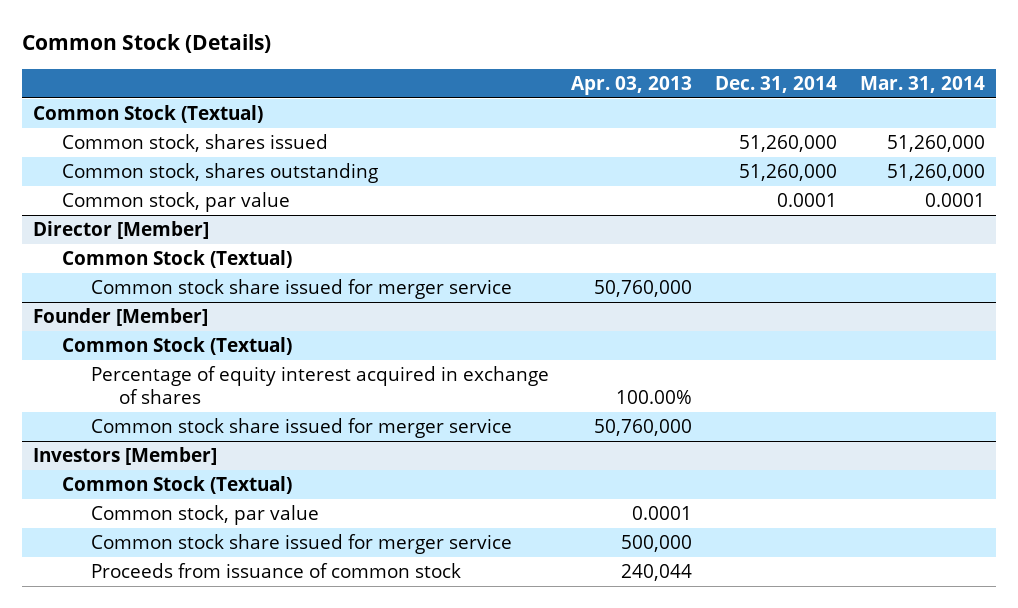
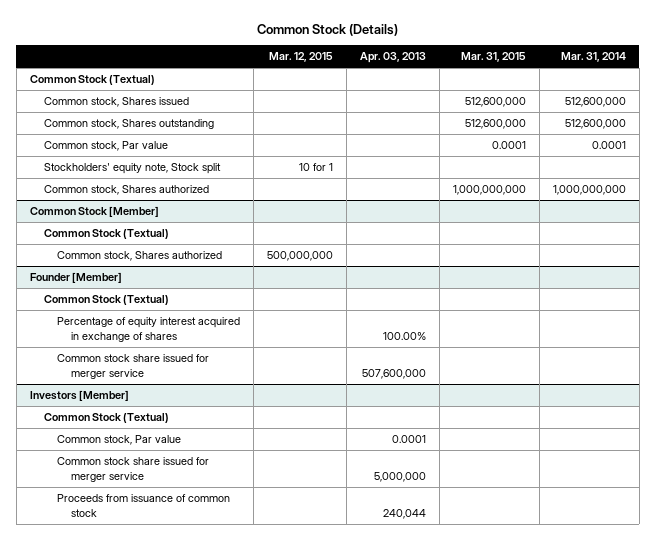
[715,75,838,93] Dec. 31, 2014 -> none
none -> [269,52,334,63] Mar. 12, 2015
none -> [460,52,526,63] Mar. 31, 2015
[33,220,210,239] Director [Member] -> none
[62,249,293,268] Common Stock (Textual) -> none
[90,278,512,299] Common stock share issued for merger service -> none
[62,133,329,152] Common stock, shares issued -> [43,97,189,108] Common stock, Shares issued
[886,134,985,152] 51,260,000 -> [564,97,626,108] 512,600,000
[62,162,379,183] Common stock, shares outstanding -> [43,119,214,130] Common stock, Shares outstanding
[886,163,985,181] 51,260,000 -> [564,119,626,130] 512,600,000
[62,191,291,212] Common stock, par value -> [43,141,168,152] Common stock, Par value
none -> [43,163,221,175] Stockholders' equity note, Stock split
none -> [43,185,209,196] Common stock, Shares authorized
none -> [29,206,159,218] Common Stock [Member]
none -> [43,229,169,240] Common Stock (Textual)
none -> [57,251,223,262] Common stock, Shares authorized
[594,418,693,436] 50,760,000 -> [362,368,427,379] 507,600,000
[90,504,319,525] Common stock, par value -> [57,435,182,446] Common stock, Par value
[621,534,693,552] 500,000 -> [374,471,427,482] 5,000,000

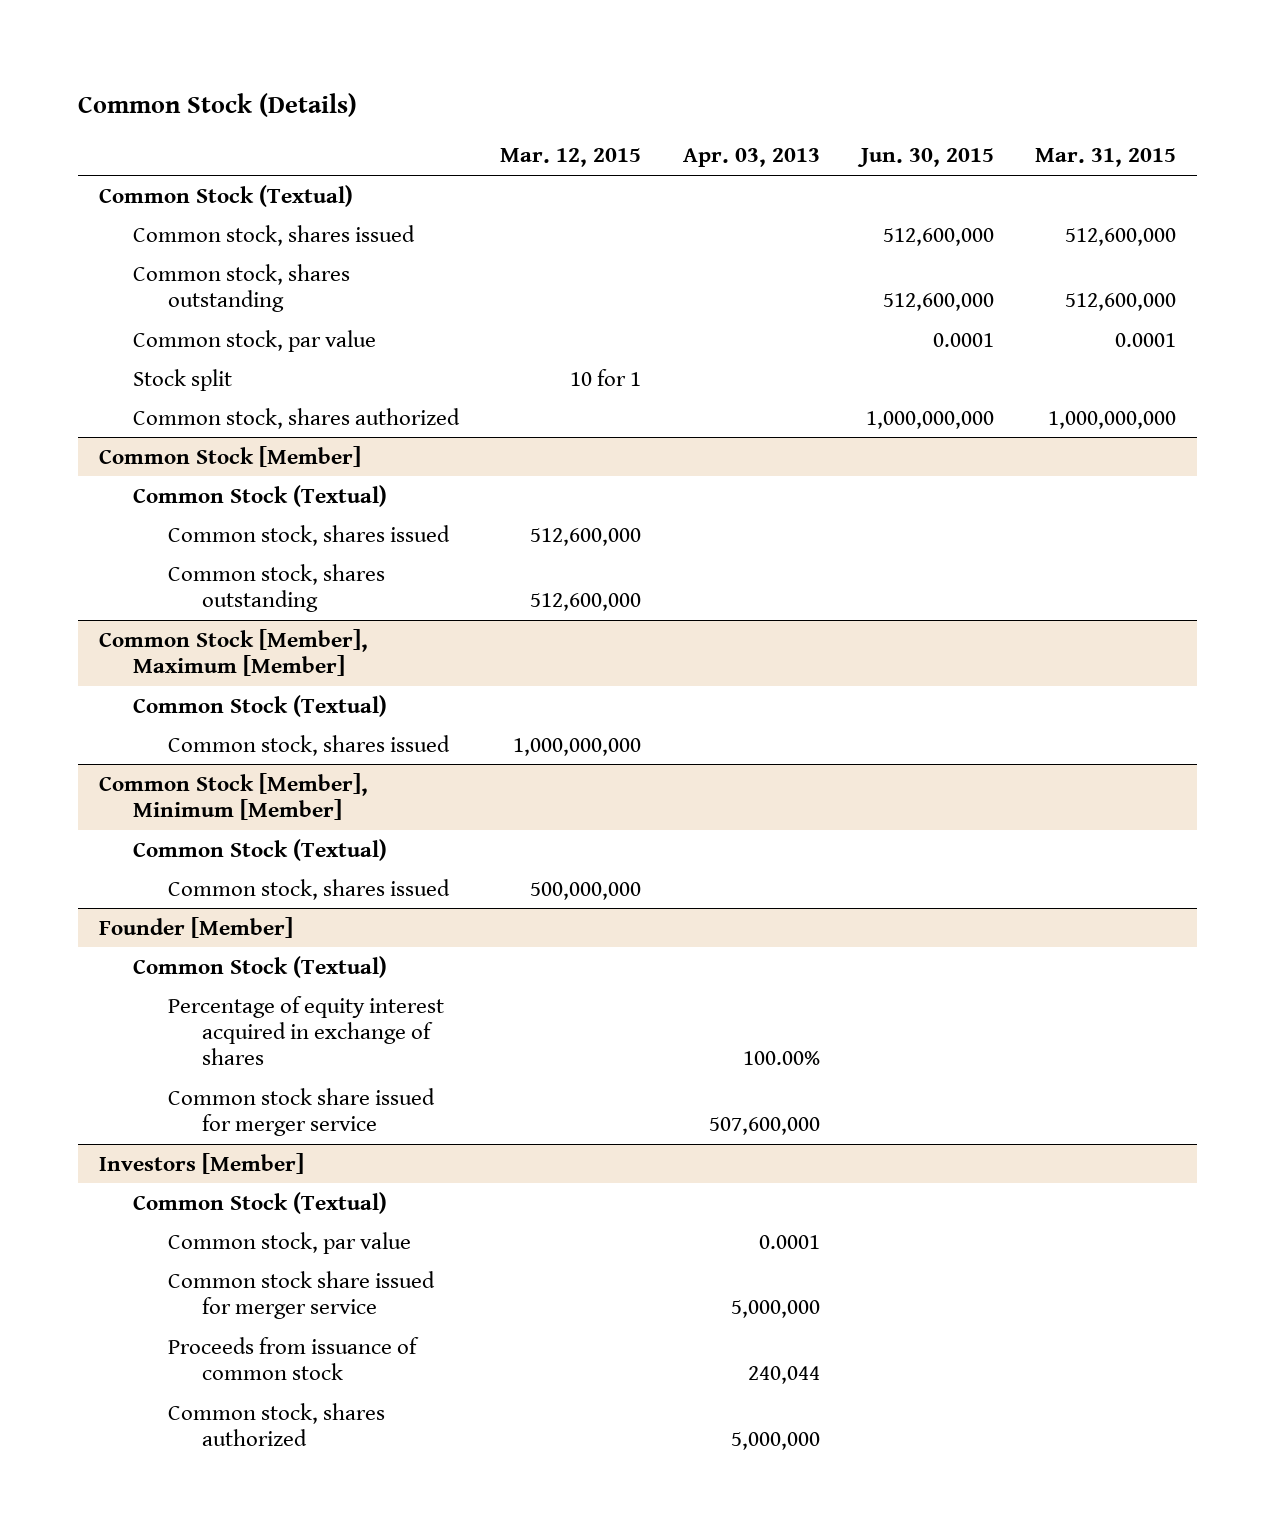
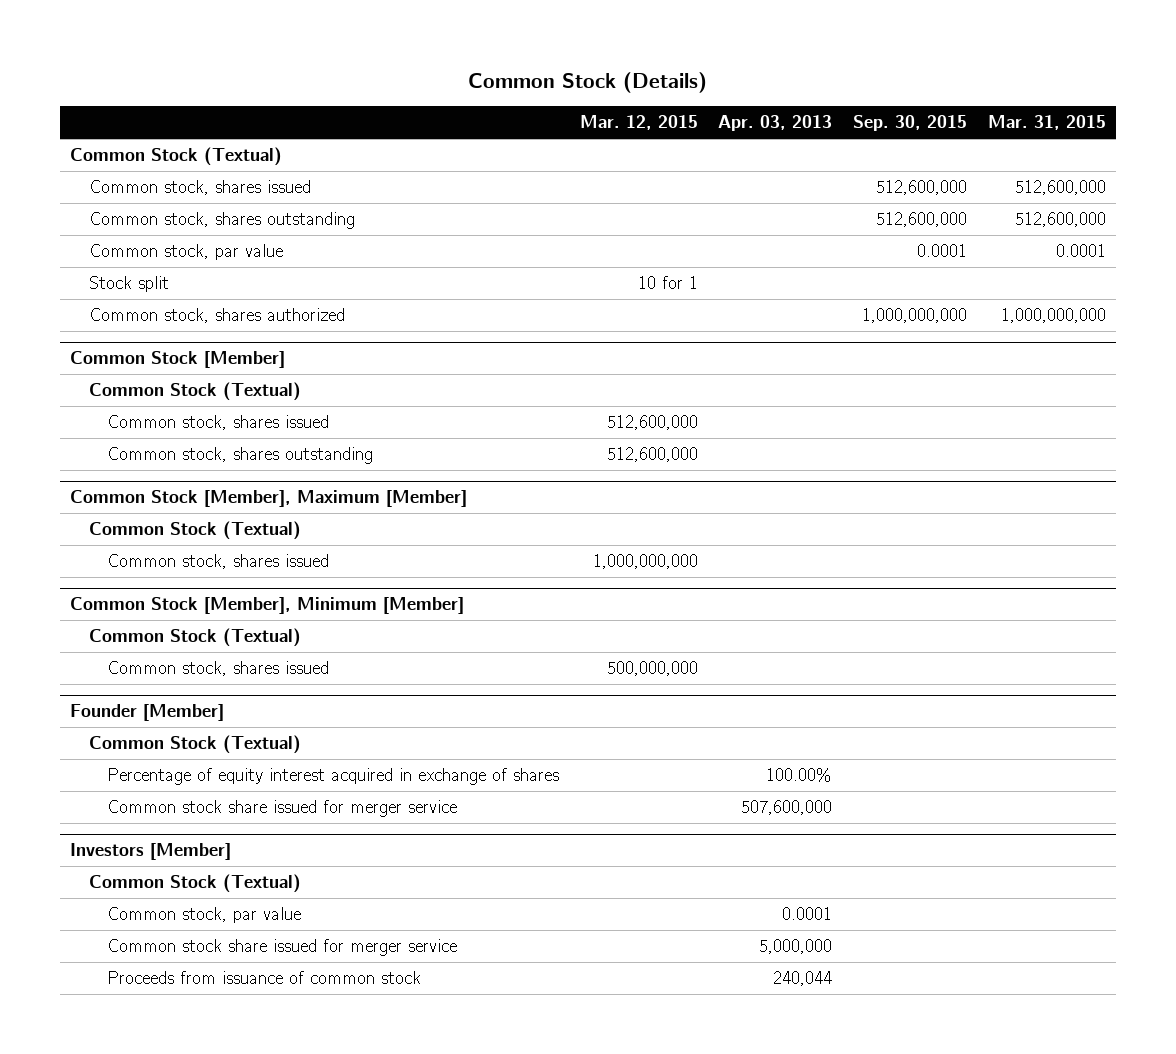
[856,148,994,168] Jun. 30, 2015 -> none
none -> [853,115,968,132] Sep. 30, 2015
[167,1402,385,1447] Common stock, shares authorized -> none

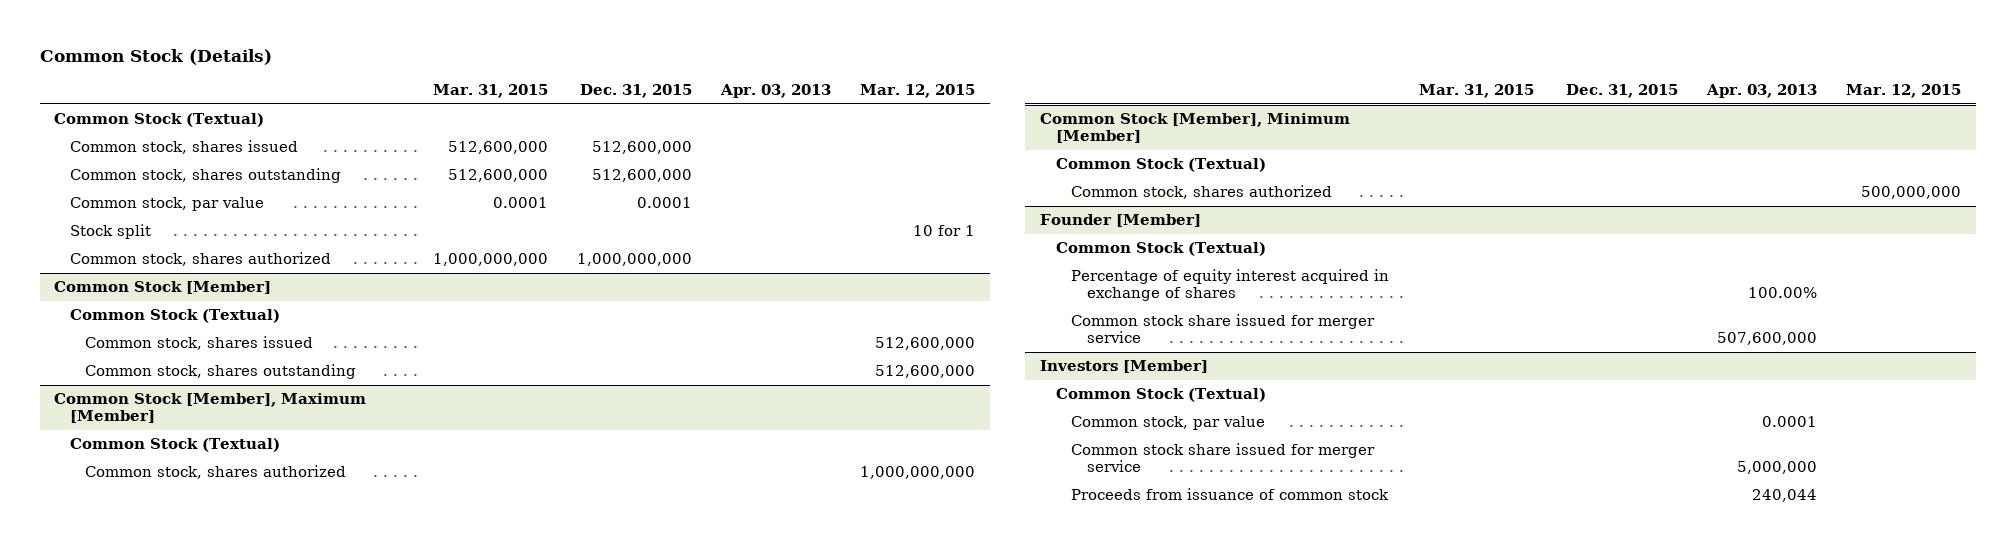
[853,115,968,132] Sep. 30, 2015 -> none
none -> [579,84,692,99] Dec. 31, 2015
[107,554,330,570] Common stock, shares issued -> [85,465,347,480] Common stock, shares authorized
[107,661,330,677] Common stock, shares issued -> [1071,185,1333,200] Common stock, shares authorized

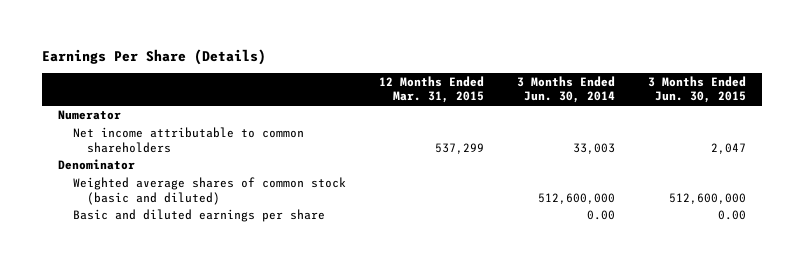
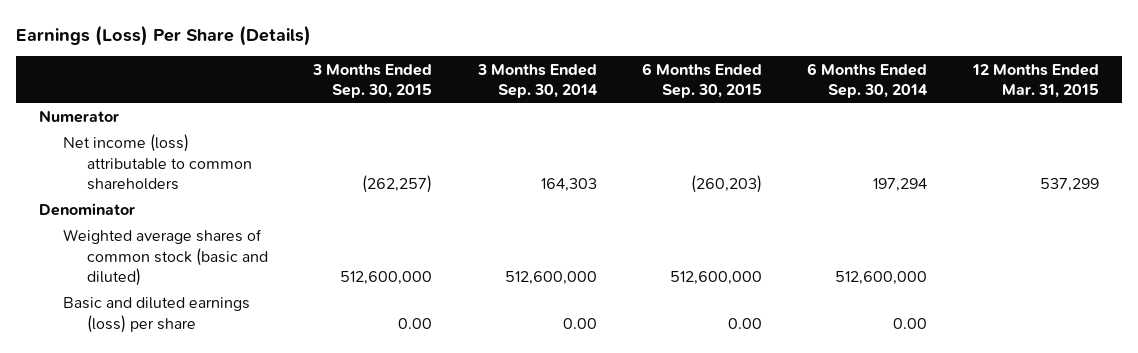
[41,48,266,65] Earnings Per Share (Details) -> [15,24,311,46] Earnings (Loss) Per Share (Details)
[516,75,615,104] 3 Months Ended Jun. 30, 2014 -> none
[647,75,746,104] 3 Months Ended Jun. 30, 2015 -> none
none -> [312,63,433,99] 3 Months Ended Sep. 30, 2015
none -> [476,63,598,99] 3 Months Ended Sep. 30, 2014
none -> [642,62,763,99] 6 Months Ended Sep. 30, 2015
none -> [807,62,929,99] 6 Months Ended Sep. 30, 2014
[72,127,304,153] Net income attributable to common shareholders -> [62,134,252,191] Net income (loss) attributable to common shareholders
[72,209,325,223] Basic and diluted earnings per share -> [62,297,250,333] Basic and diluted earnings (loss) per share

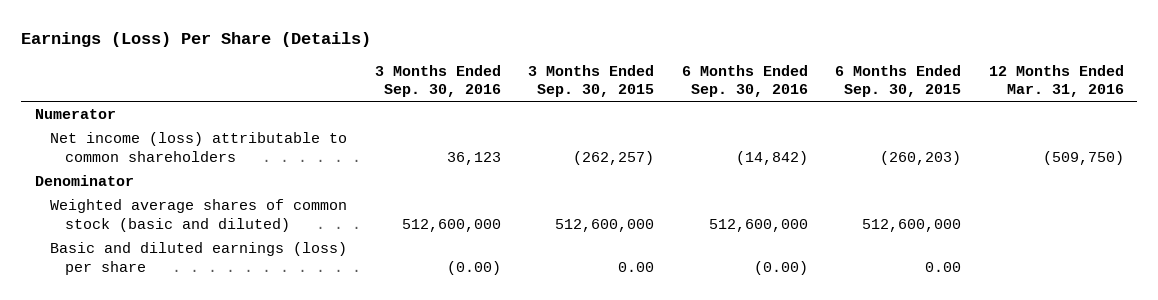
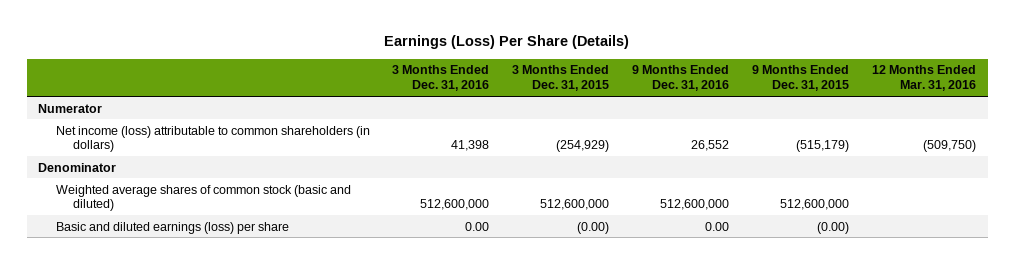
[374,64,501,98] 3 Months Ended Sep. 30, 2016 -> none
[528,64,655,98] 3 Months Ended Sep. 30, 2015 -> none
[681,64,808,98] 6 Months Ended Sep. 30, 2016 -> none
[835,64,962,98] 6 Months Ended Sep. 30, 2015 -> none
none -> [392,65,490,92] 3 Months Ended Dec. 31, 2016
none -> [512,65,610,92] 3 Months Ended Dec. 31, 2015
none -> [632,65,730,92] 9 Months Ended Dec. 31, 2016
none -> [752,65,850,92] 9 Months Ended Dec. 31, 2015
[50,131,348,162] Net income (loss) attributable to common shareholders -> [55,125,370,153] Net income (loss) attributable to common shareholders (in dollars)

